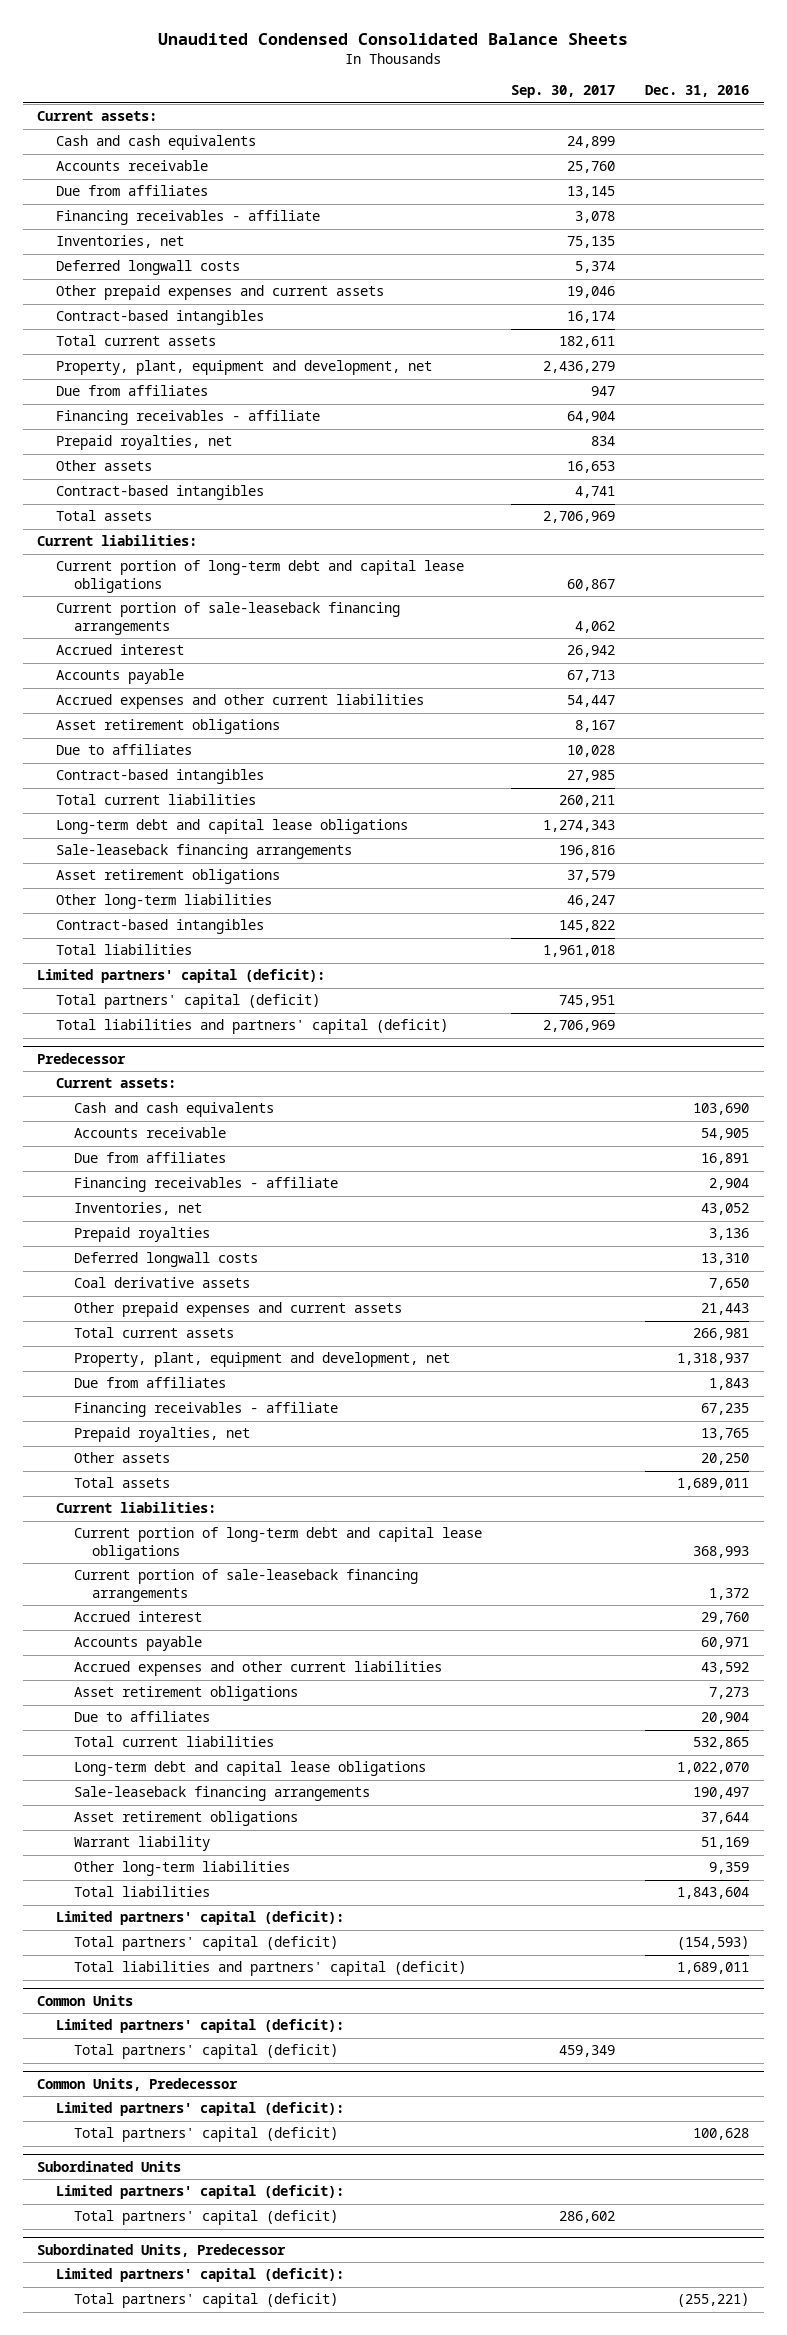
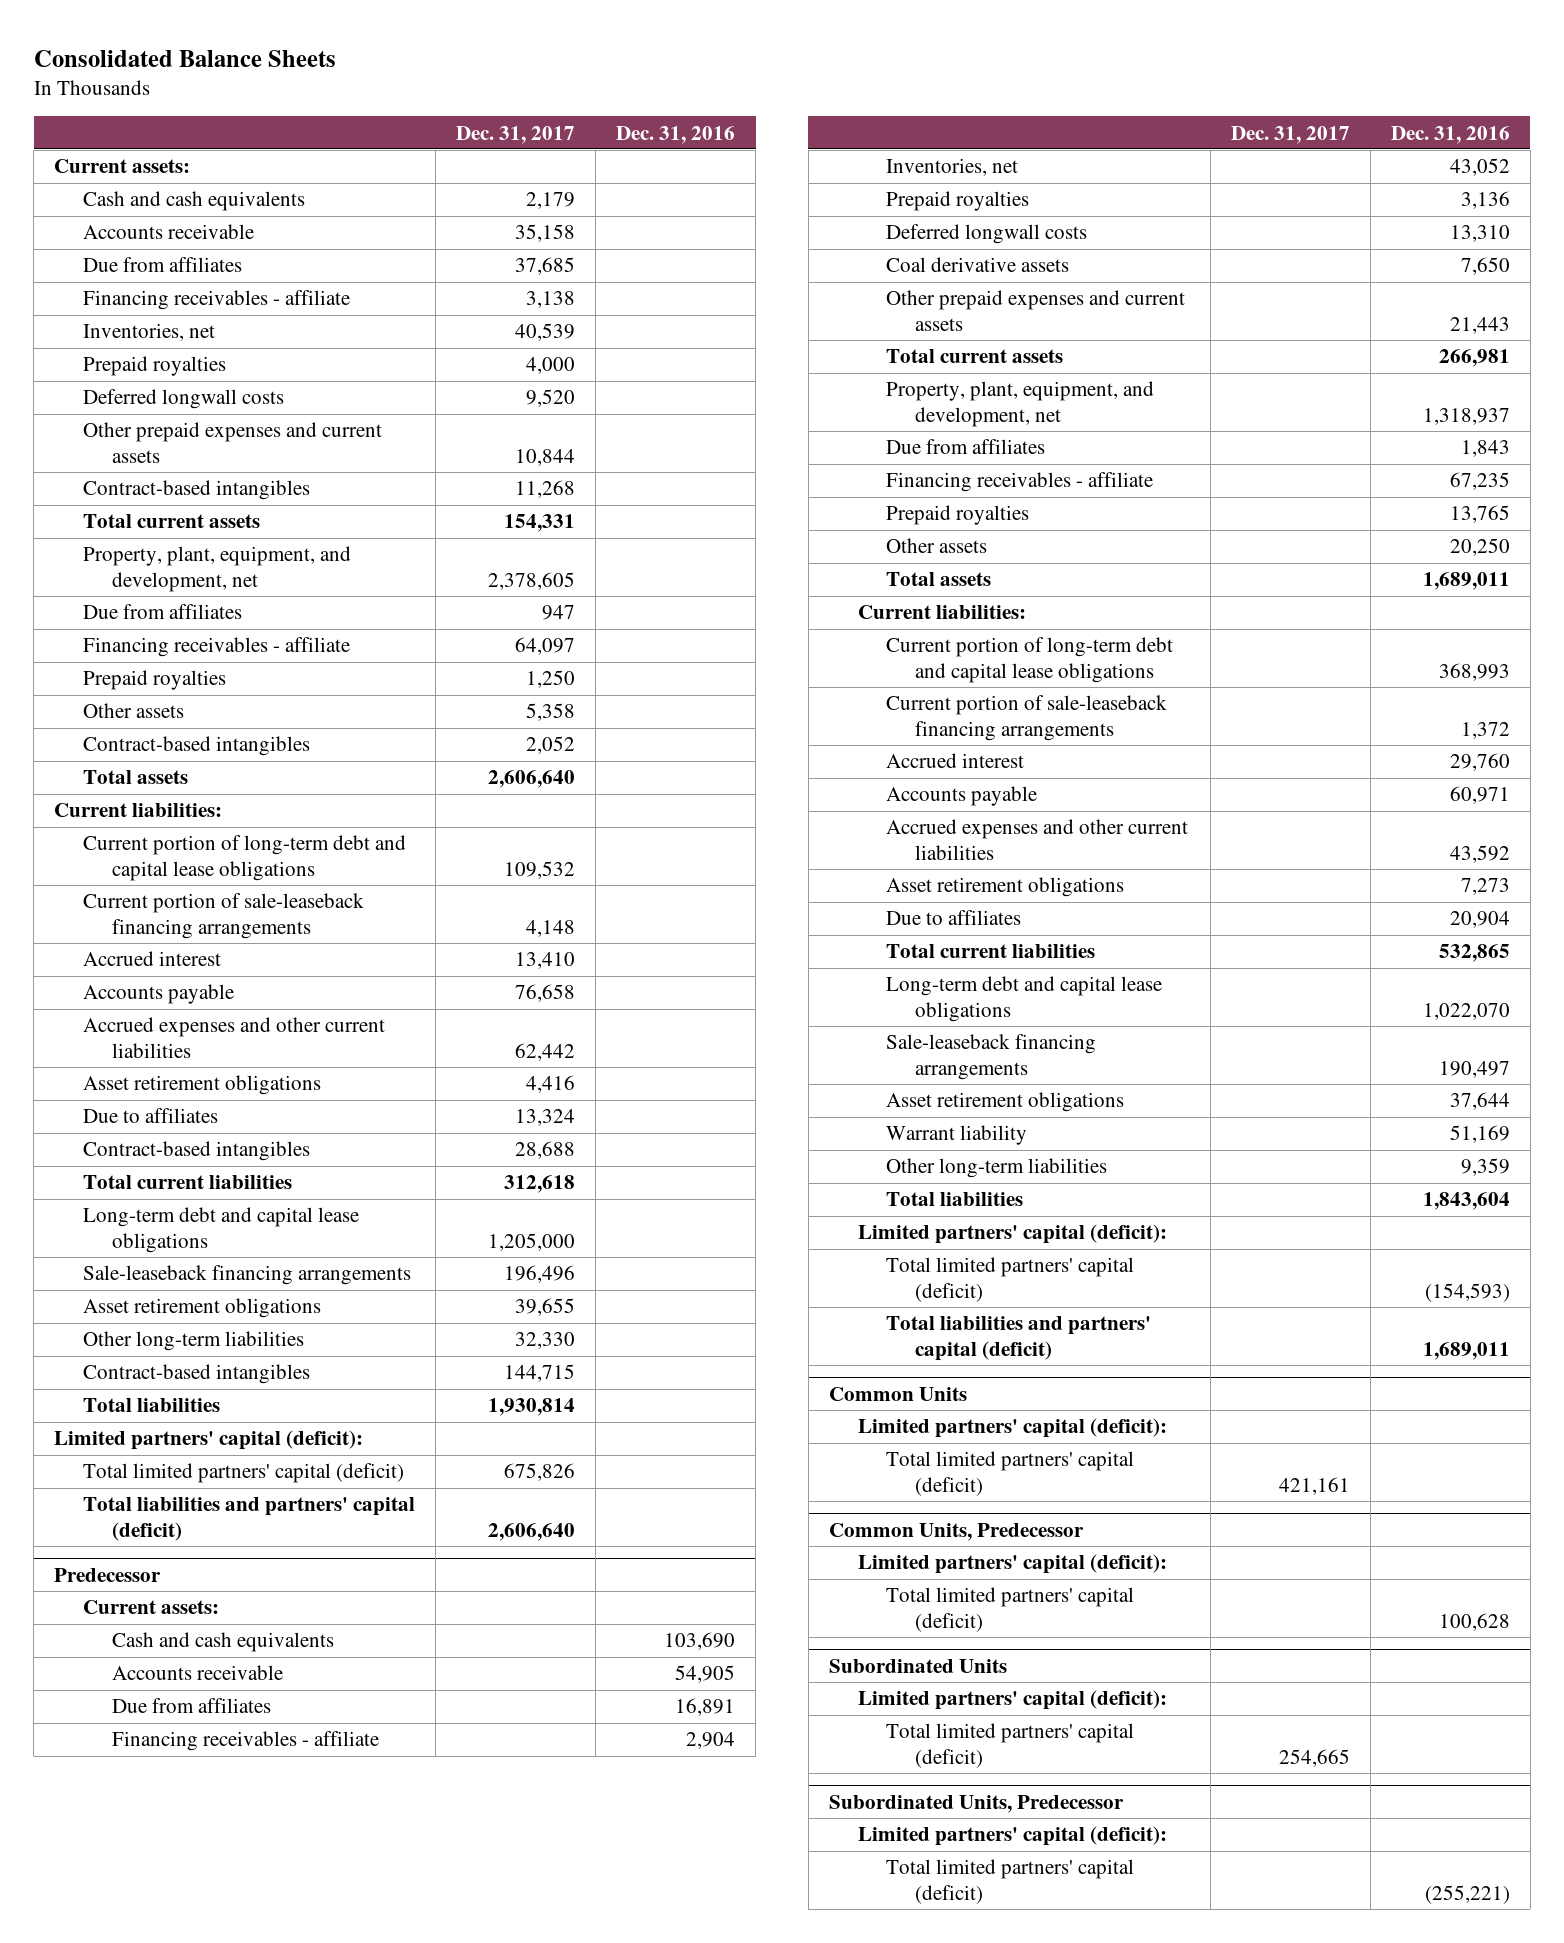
[158,32,629,45] Unaudited Condensed Consolidated Balance Sheets -> [33,49,336,67] Consolidated Balance Sheets
[511,85,616,99] Sep. 30, 2017 -> none
none -> [456,125,576,144] Dec. 31, 2017
none -> [82,356,226,377] Prepaid royalties
[55,360,432,376] Property, plant, equipment and development, net -> [82,546,351,592] Property, plant, equipment, and development, net
[55,435,232,451] Prepaid royalties, net -> [82,670,226,691] Prepaid royalties
[55,994,320,1010] Total partners' capital (deficit) -> [82,1463,404,1484] Total limited partners' capital (deficit)
[73,1352,450,1368] Property, plant, equipment and development, net -> [886,381,1155,427] Property, plant, equipment, and development, net
[73,1427,250,1443] Prepaid royalties, net -> [886,505,1030,526] Prepaid royalties
[73,1936,338,1952] Total partners' capital (deficit) -> [886,1257,1135,1302] Total limited partners' capital (deficit)
[73,2044,338,2060] Total partners' capital (deficit) -> [886,1451,1135,1496] Total limited partners' capital (deficit)
[73,2127,338,2143] Total partners' capital (deficit) -> [886,1587,1135,1632] Total limited partners' capital (deficit)
[73,2210,338,2226] Total partners' capital (deficit) -> [886,1723,1135,1768] Total limited partners' capital (deficit)
[73,2293,338,2309] Total partners' capital (deficit) -> [886,1859,1135,1904] Total limited partners' capital (deficit)

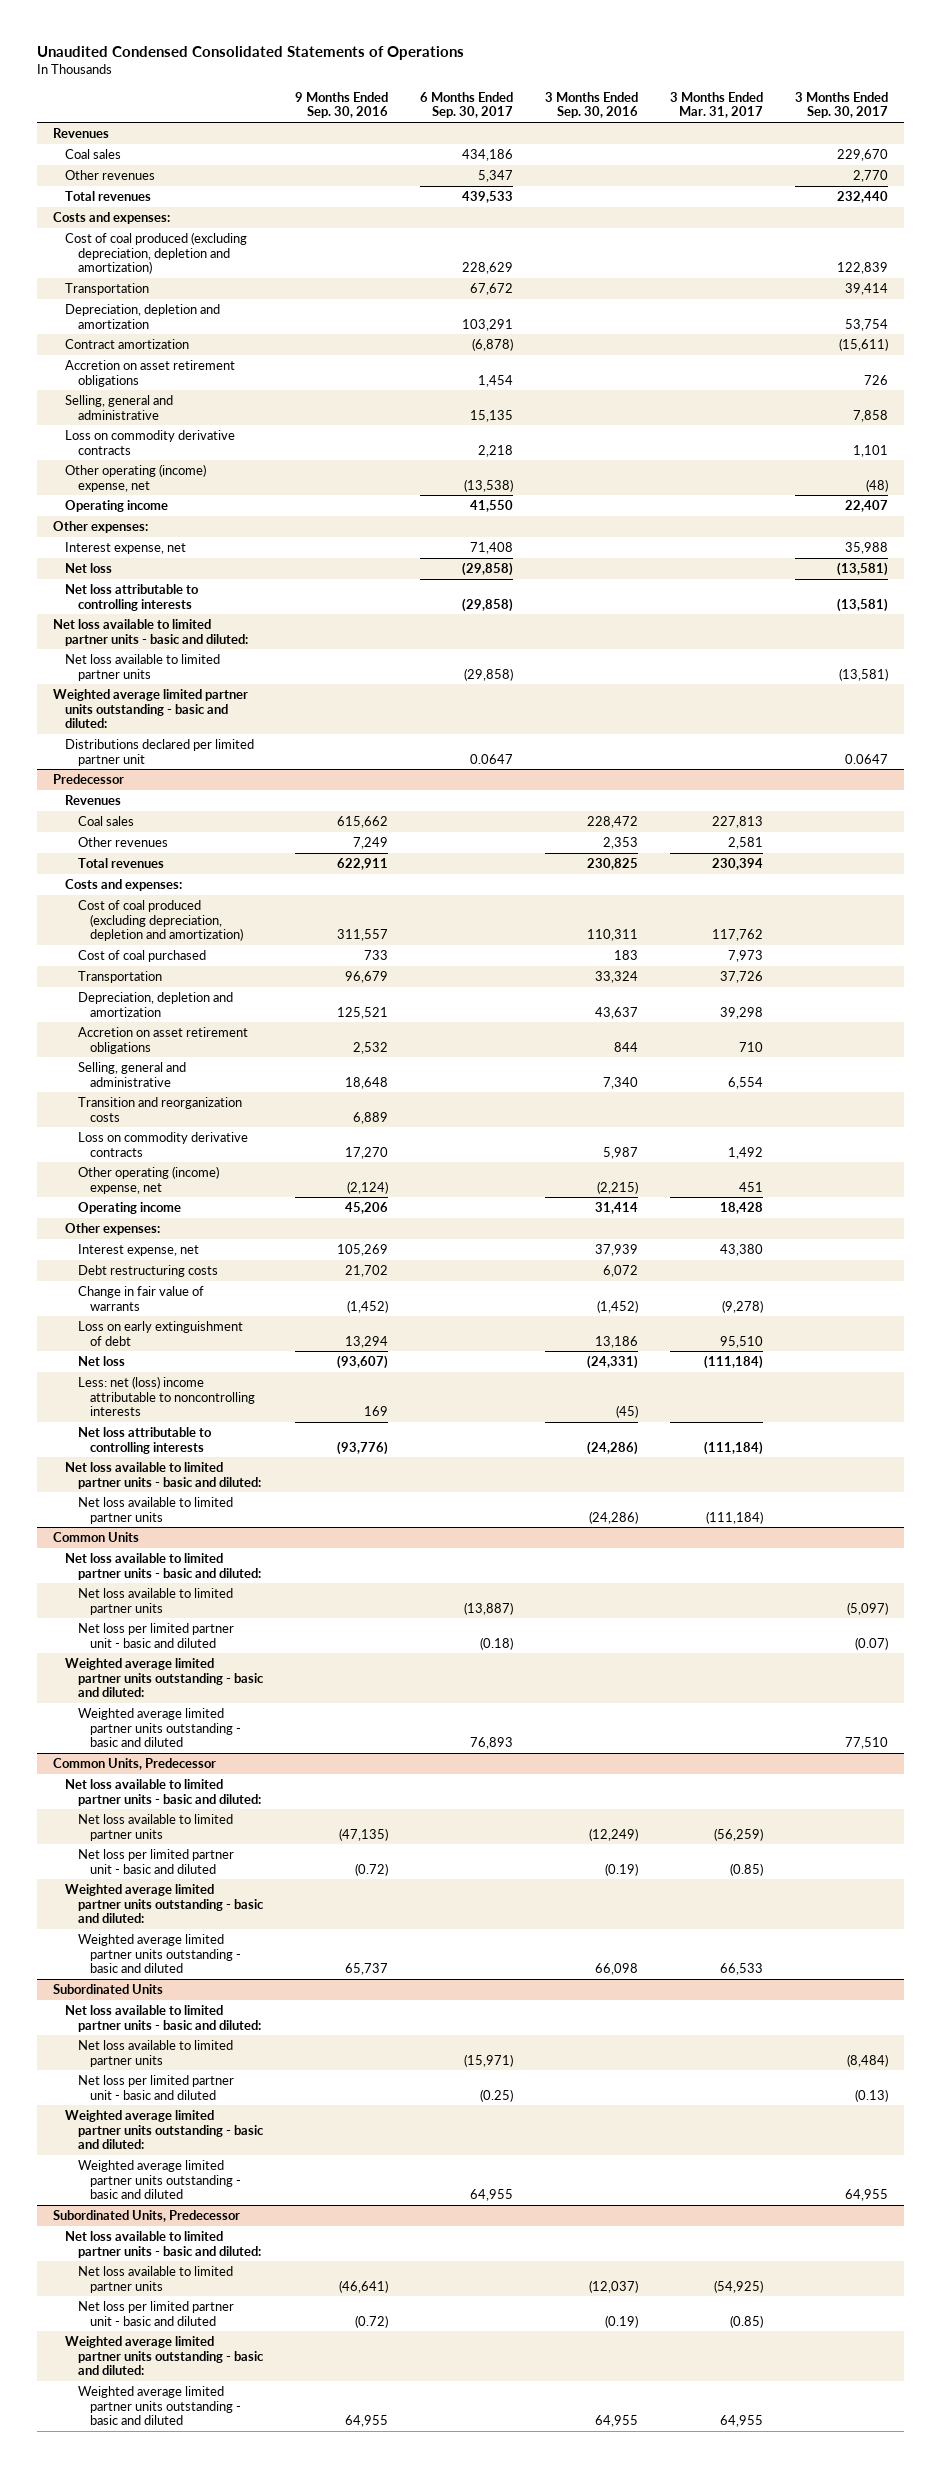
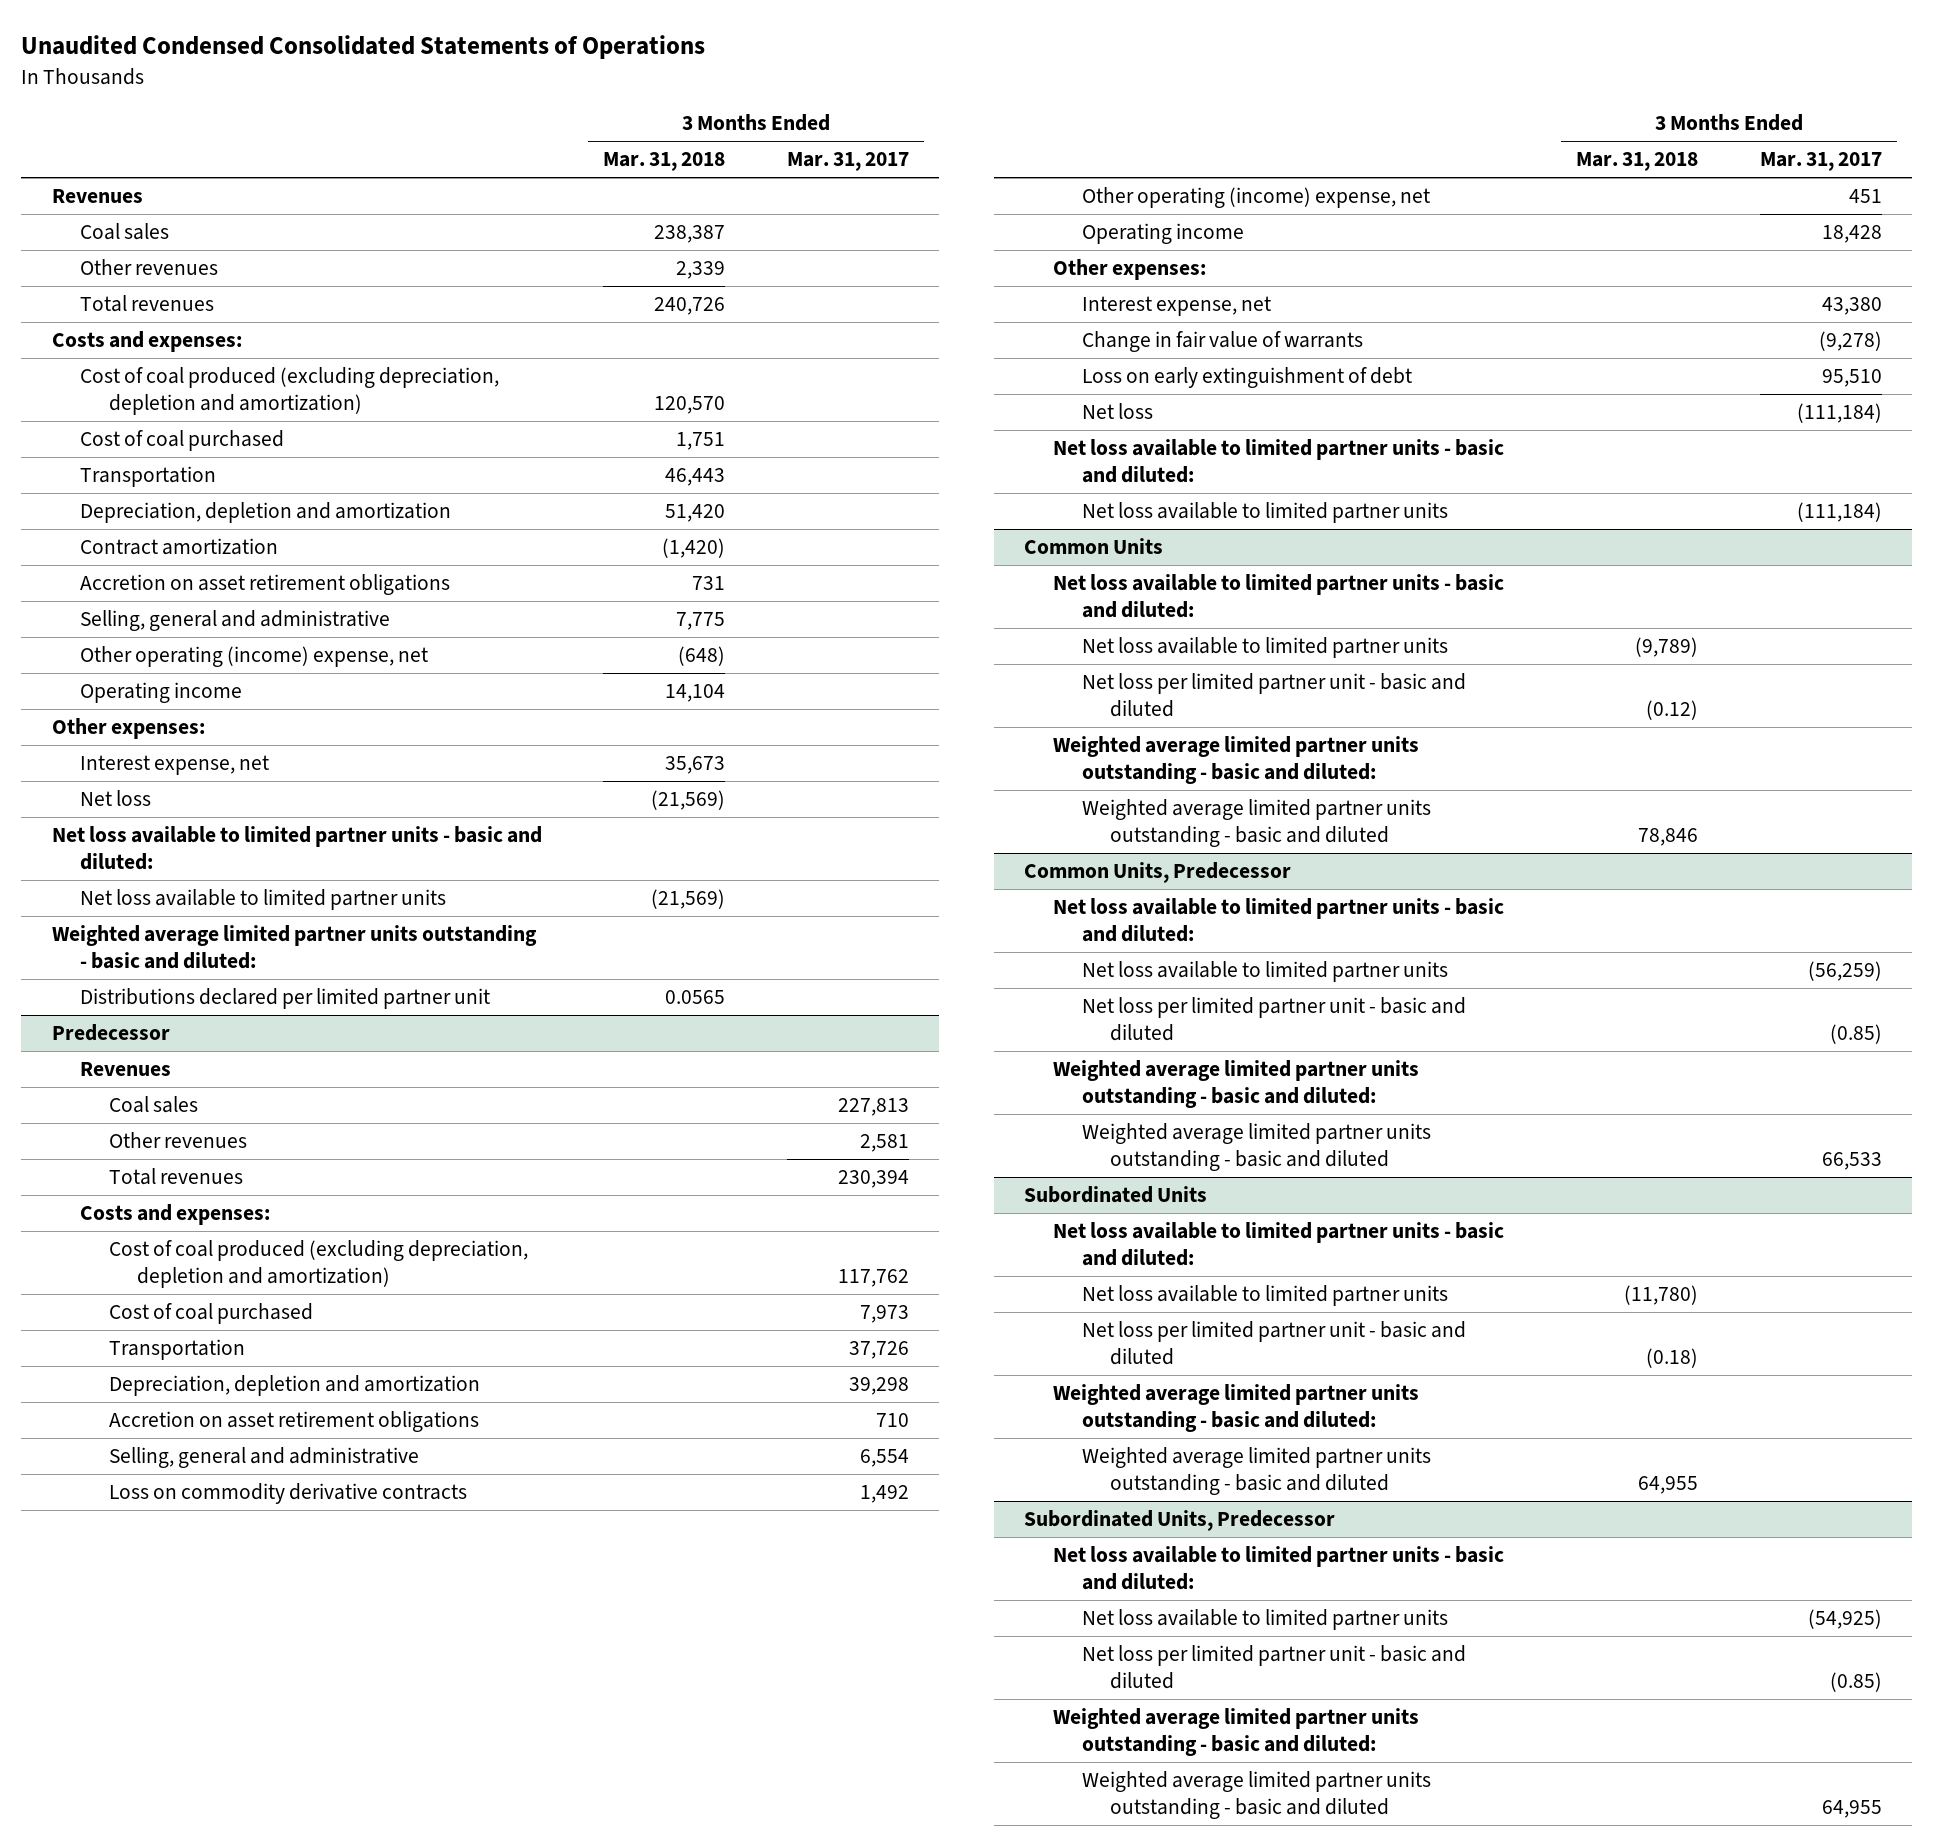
[294,91,388,119] 9 Months Ended Sep. 30, 2016 -> none
[419,91,513,119] 6 Months Ended Sep. 30, 2017 -> none
[544,91,638,119] 3 Months Ended Sep. 30, 2016 -> none
[794,91,888,119] 3 Months Ended Sep. 30, 2017 -> none
none -> [603,152,726,172] Mar. 31, 2018
none -> [80,430,285,452] Cost of coal purchased
[65,429,236,455] Loss on commodity derivative contracts -> none
[65,583,200,611] Net loss attributable to controlling interests -> none
[77,1096,242,1122] Transition and reorganization costs -> none
[77,1264,218,1277] Debt restructuring costs -> none
[77,1375,256,1417] Less: net (loss) income attributable to noncontrolling interests -> none
[77,1426,212,1454] Net loss attributable to controlling interests -> none

